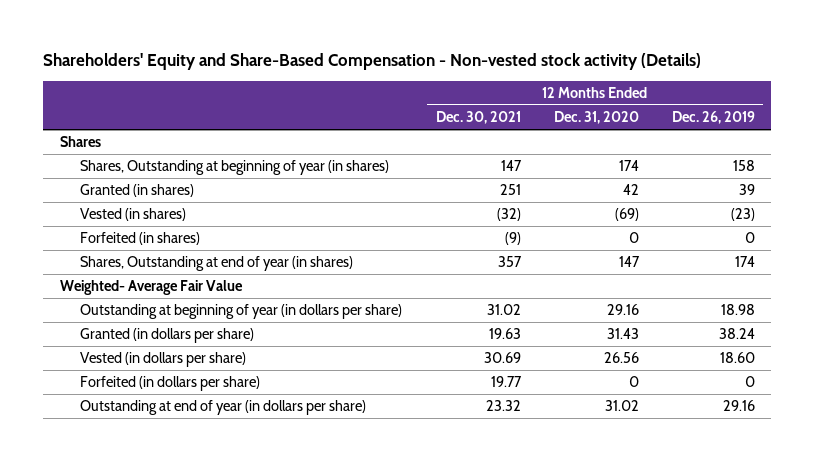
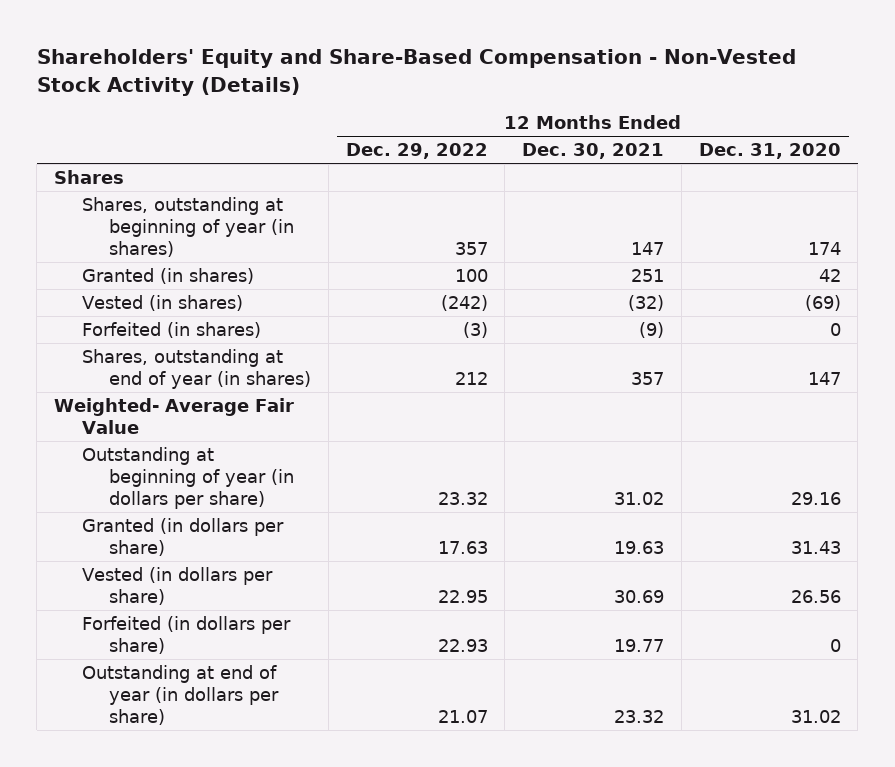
[43,53,702,71] Shareholders' Equity and Share-Based Compensation - Non-vested stock activity (Details) -> [36,49,796,96] Shareholders' Equity and Share-Based Compensation - Non-Vested Stock Activity (Details)
[671,111,755,125] Dec. 26, 2019 -> none
none -> [345,143,488,160] Dec. 29, 2022
[80,160,390,176] Shares, Outstanding at beginning of year (in shares) -> [81,197,295,257] Shares, outstanding at beginning of year (in shares)
[80,256,354,272] Shares, Outstanding at end of year (in shares) -> [81,349,312,389] Shares, outstanding at end of year (in shares)

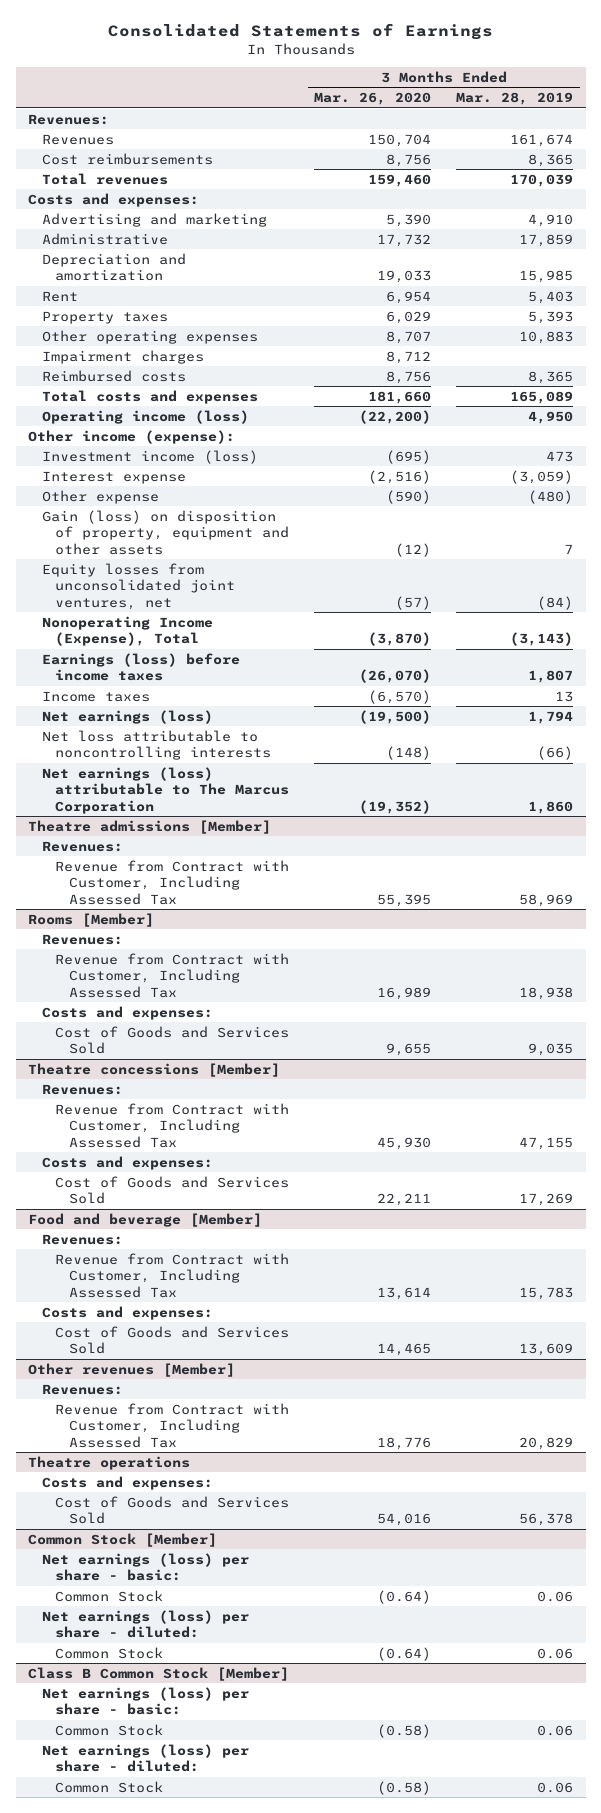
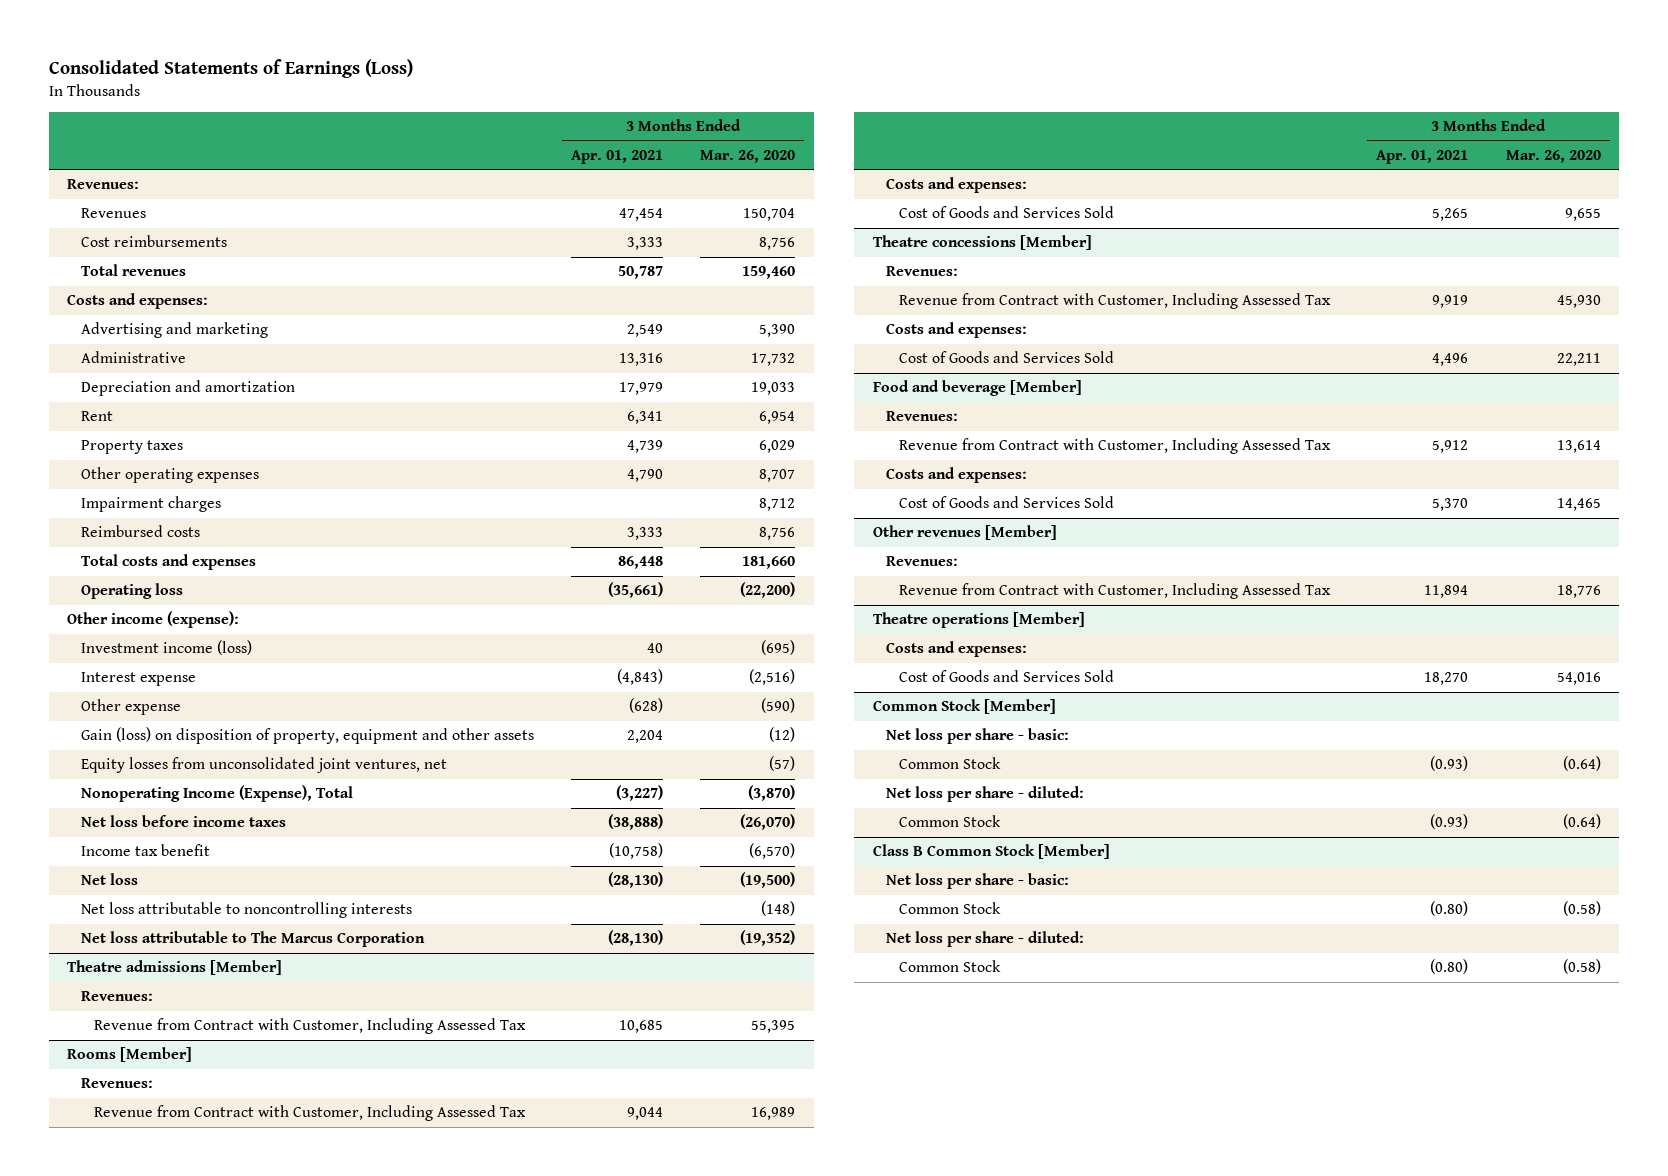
[107,22,493,40] Consolidated Statements of Earnings -> [48,58,413,78] Consolidated Statements of Earnings (Loss)
[456,92,574,106] Mar. 28, 2019 -> none
none -> [570,149,663,164] Apr. 01, 2021
[41,409,249,424] Operating income (loss) -> [80,583,183,600] Operating loss
[41,652,240,682] Earnings (loss) before income taxes -> [80,815,286,828] Net loss before income taxes
[41,690,150,702] Income taxes -> [80,844,210,857] Income tax benefit
[41,709,213,724] Net earnings (loss) -> [80,873,138,886] Net loss
[41,766,290,814] Net earnings (loss) attributable to The Marcus Corporation -> [80,931,425,948] Net loss attributable to The Marcus Corporation
[28,1455,191,1470] Theatre operations -> [872,612,1085,629] Theatre operations [Member]
[41,1552,249,1582] Net earnings (loss) per share - basic: -> [886,728,1070,745] Net loss per share - basic:
[41,1609,249,1639] Net earnings (loss) per share - diluted: -> [886,786,1085,803] Net loss per share - diluted:
[41,1686,249,1716] Net earnings (loss) per share - basic: -> [886,873,1070,890] Net loss per share - basic:
[41,1743,249,1773] Net earnings (loss) per share - diluted: -> [886,931,1085,948] Net loss per share - diluted:

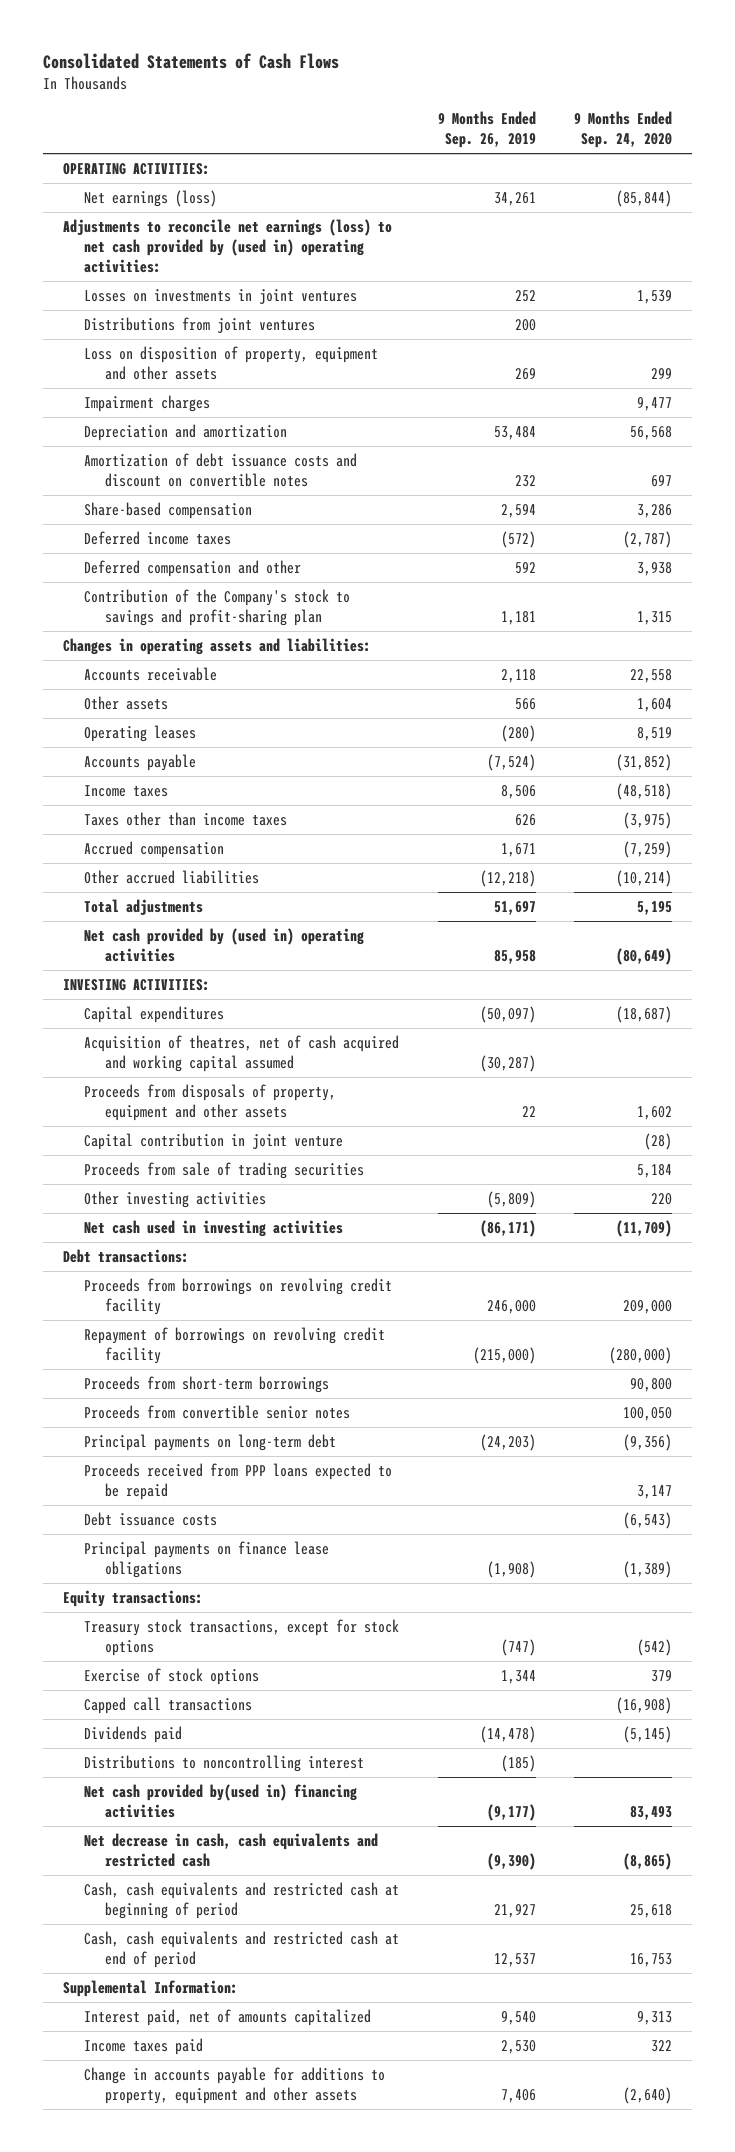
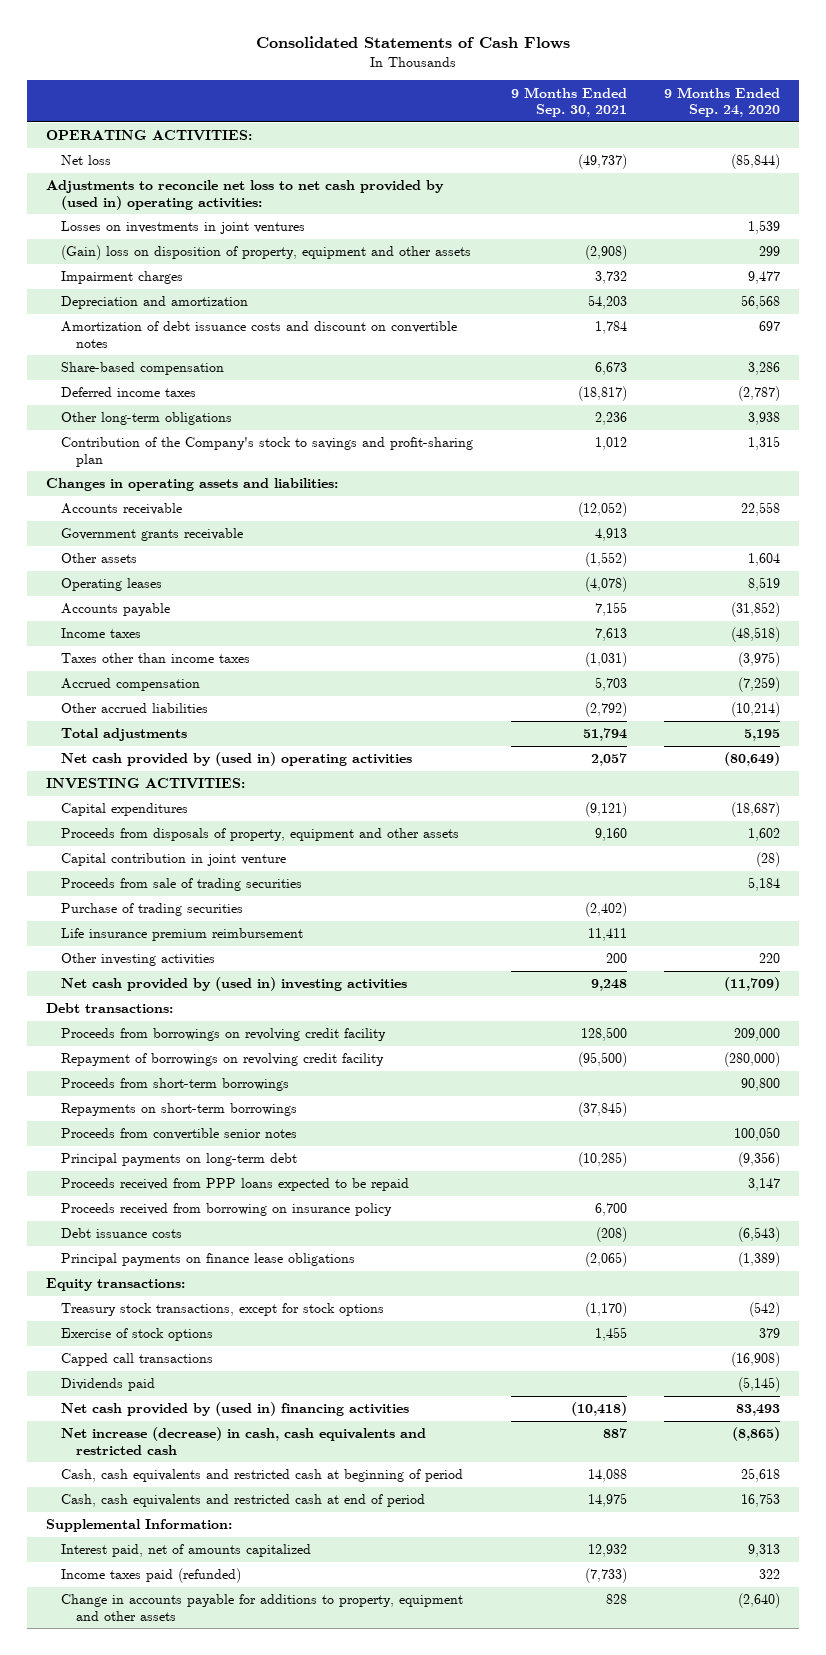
[437,111,536,149] 9 Months Ended Sep. 26, 2019 -> none
none -> [510,86,627,117] 9 Months Ended Sep. 30, 2021
[83,189,217,207] Net earnings (loss) -> [61,155,112,166] Net loss
[62,218,392,274] Adjustments to reconcile net earnings (loss) to net cash provided by (used in) operating activities: -> [46,180,445,210] Adjustments to reconcile net loss to net cash provided by (used in) operating activities:
[83,316,315,333] Distributions from joint ventures -> none
[83,345,378,381] Loss on disposition of property, equipment and other assets -> [61,245,472,261] (Gain) loss on disposition of property, equipment and other assets
[83,559,301,577] Deferred compensation and other -> [61,412,233,426] Other long-term obligations
none -> [61,528,244,542] Government grants receivable
[83,1034,399,1073] Acquisition of theatres, net of cash acquired and working capital assumed -> none
none -> [61,903,244,917] Purchase of trading securities
none -> [61,928,304,942] Life insurance premium reimbursement
[83,1219,343,1237] Net cash used in investing activities -> [61,977,408,992] Net cash provided by (used in) investing activities
none -> [61,1103,298,1117] Repayments on short-term borrowings
none -> [61,1203,393,1217] Proceeds received from borrowing on insurance policy
[83,1754,364,1772] Distributions to noncontrolling interest -> none
[83,1783,357,1819] Net cash provided by(used in) financing activities -> [61,1402,410,1417] Net cash provided by (used in) financing activities
[83,1832,378,1868] Net decrease in cash, cash equivalents and restricted cash -> [61,1427,427,1455] Net increase (decrease) in cash, cash equivalents and restricted cash
[83,2037,203,2055] Income taxes paid -> [61,1568,242,1584] Income taxes paid (refunded)

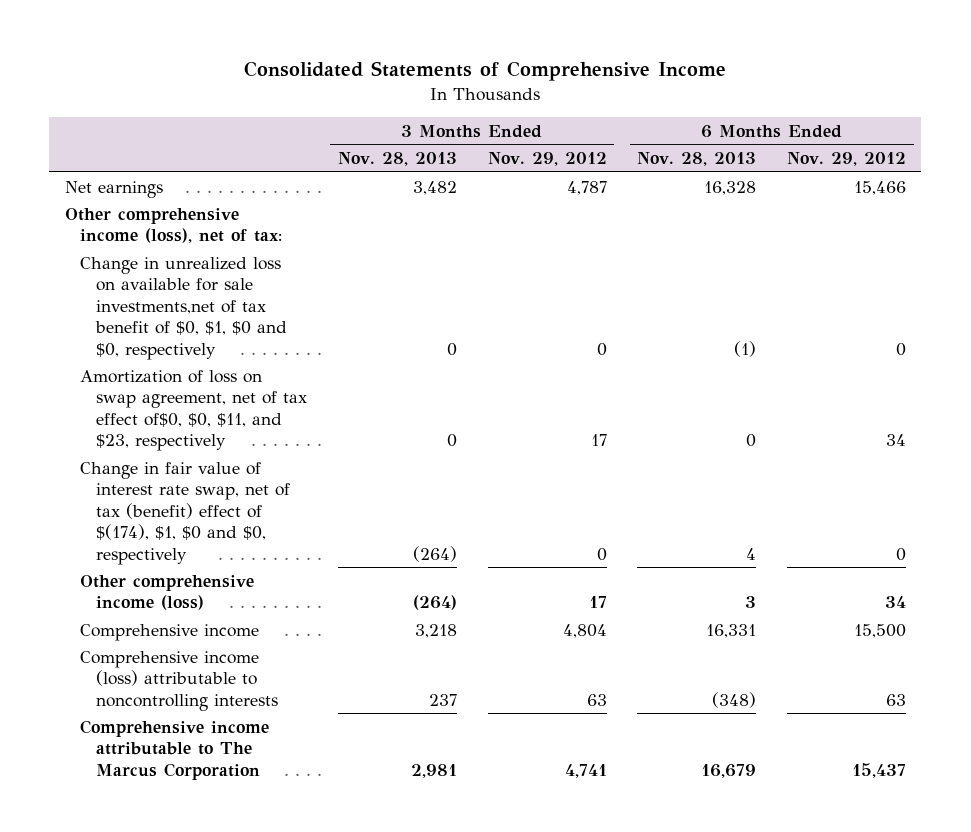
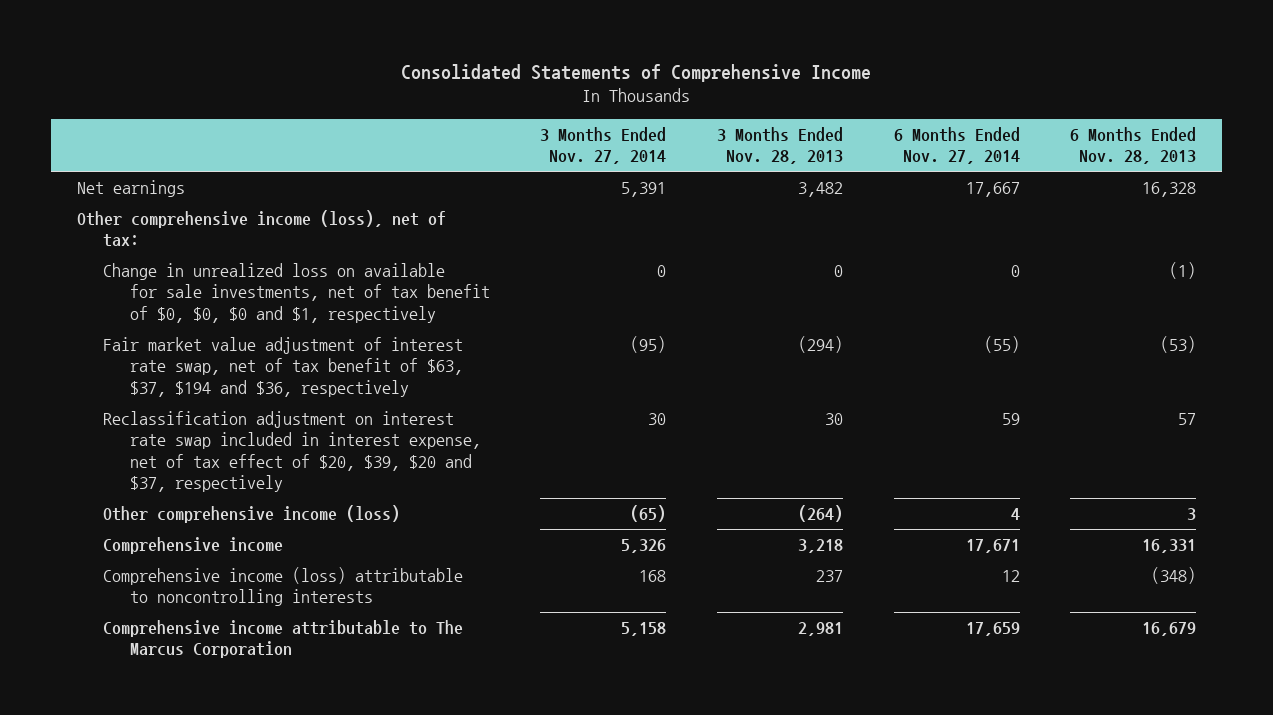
[487,151,607,166] Nov. 29, 2012 -> none
[786,151,906,166] Nov. 29, 2012 -> none
none -> [540,126,667,165] 3 Months Ended Nov. 27, 2014
none -> [893,126,1020,165] 6 Months Ended Nov. 27, 2014
[80,369,308,452] Amortization of loss on swap agreement, net of tax effect of$0, $0, $11, and $23, respectively -> none
[80,461,291,565] Change in fair value of interest rate swap, net of tax (benefit) effect of $(174), $1, $0 and $0, respectively -> none
[80,256,288,360] Change in unrealized loss on available for sale investments,net of tax benefit of $0, $1, $0 and $0, respectively -> [103,263,490,323] Change in unrealized loss on available for sale investments, net of tax benefit of $0, $0, $0 and $1, respectively
none -> [103,337,464,397] Fair market value adjustment of interest rate swap, net of tax benefit of $63, $37, $194 and $36, respectively
none -> [103,411,481,493] Reclassification adjustment on interest rate swap included in interest expense, net of tax effect of $20, $39, $20 and $37, respectively

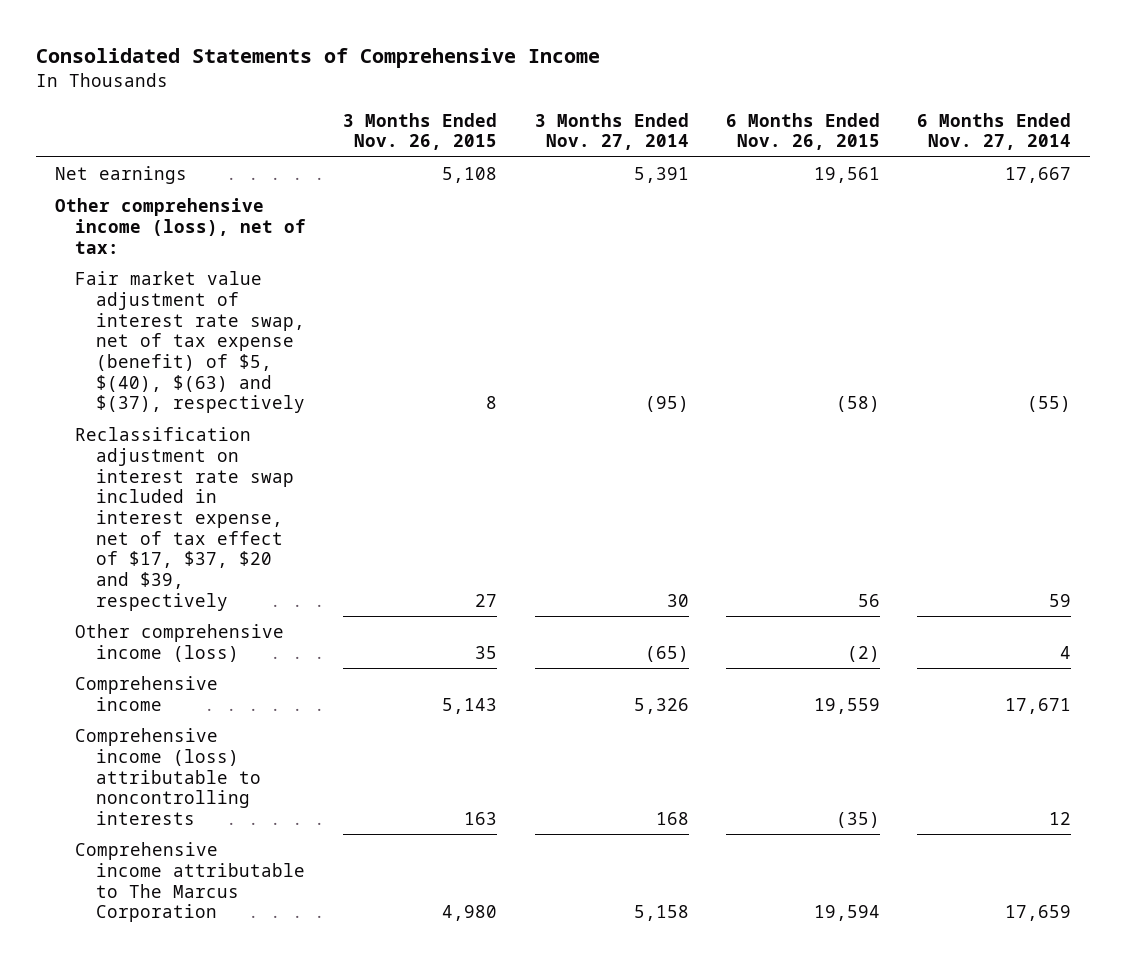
[716,126,843,165] 3 Months Ended Nov. 28, 2013 -> none
[1070,126,1197,165] 6 Months Ended Nov. 28, 2013 -> none
none -> [343,112,498,151] 3 Months Ended Nov. 26, 2015
none -> [726,112,881,151] 6 Months Ended Nov. 26, 2015
[103,263,490,323] Change in unrealized loss on available for sale investments, net of tax benefit of $0, $0, $0 and $1, respectively -> none
[103,337,464,397] Fair market value adjustment of interest rate swap, net of tax benefit of $63, $37, $194 and $36, respectively -> [75,271,305,414] Fair market value adjustment of interest rate swap, net of tax expense (benefit) of $5, $(40), $(63) and $(37), respectively
[103,411,481,493] Reclassification adjustment on interest rate swap included in interest expense, net of tax effect of $20, $39, $20 and $37, respectively -> [75,427,294,611] Reclassification adjustment on interest rate swap included in interest expense, net of tax effect of $17, $37, $20 and $39, respectively

